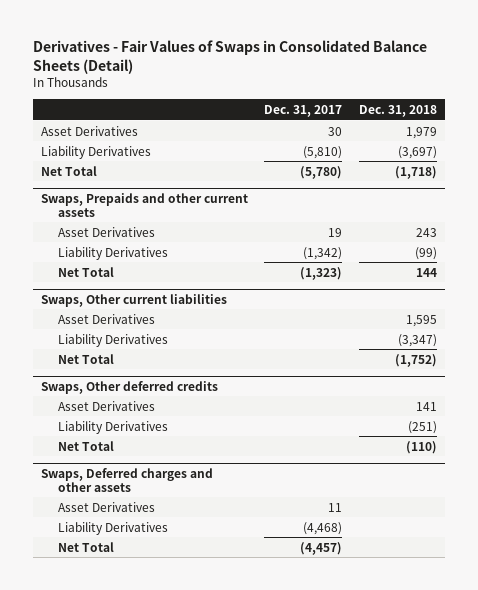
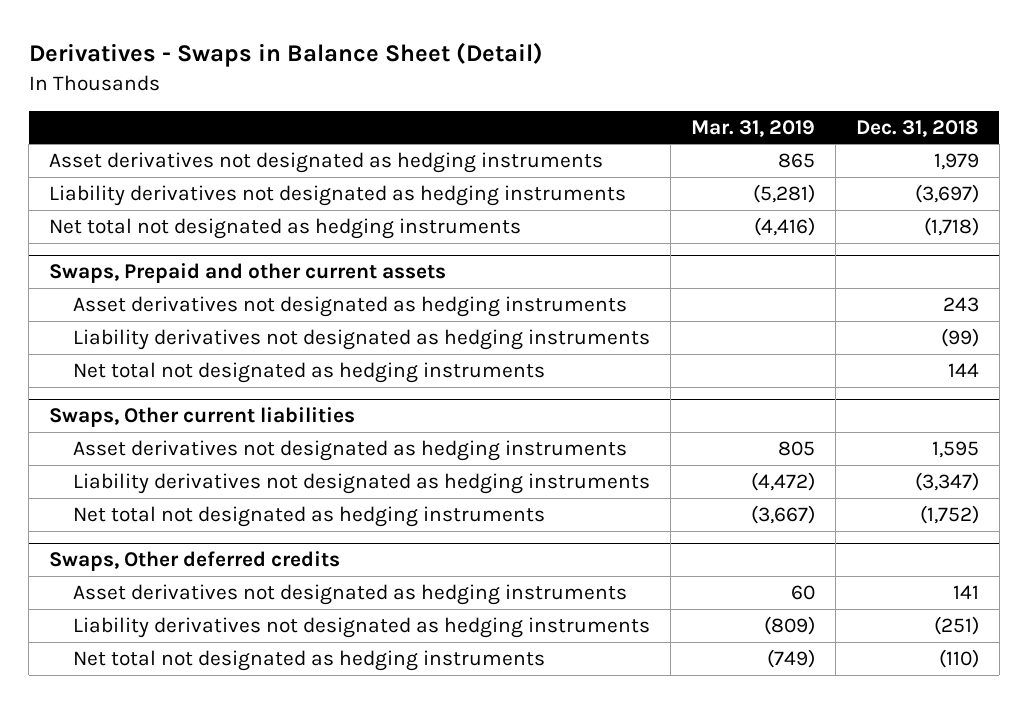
[32,39,427,74] Derivatives - Fair Values of Swaps in Consolidated Balance Sheets (Detail) -> [28,42,543,68] Derivatives - Swaps in Balance Sheet (Detail)
[264,104,343,117] Dec. 31, 2017 -> none
none -> [691,119,816,137] Mar. 31, 2019
[40,125,138,136] Asset Derivatives -> [48,151,603,173] Asset derivatives not designated as hedging instruments
[40,145,151,159] Liability Derivatives -> [48,184,626,206] Liability derivatives not designated as hedging instruments
[40,165,97,176] Net Total -> [48,217,521,239] Net total not designated as hedging instruments
[40,192,248,217] Swaps, Prepaids and other current assets -> [48,263,446,284] Swaps, Prepaid and other current assets
[58,226,156,237] Asset Derivatives -> [73,295,628,317] Asset derivatives not designated as hedging instruments
[58,246,169,260] Liability Derivatives -> [73,328,651,350] Liability derivatives not designated as hedging instruments
[58,266,115,277] Net Total -> [73,361,546,383] Net total not designated as hedging instruments
[58,313,156,324] Asset Derivatives -> [73,439,628,461] Asset derivatives not designated as hedging instruments
[58,333,169,347] Liability Derivatives -> [73,472,651,494] Liability derivatives not designated as hedging instruments
[58,353,115,364] Net Total -> [73,505,546,527] Net total not designated as hedging instruments
[40,467,213,492] Swaps, Deferred charges and other assets -> none
[58,501,156,512] Asset Derivatives -> none
[58,521,169,535] Liability Derivatives -> none
[58,541,115,552] Net Total -> none
[58,400,156,411] Asset Derivatives -> [73,583,628,605] Asset derivatives not designated as hedging instruments
[58,420,169,434] Liability Derivatives -> [73,616,651,638] Liability derivatives not designated as hedging instruments
[58,440,115,451] Net Total -> [73,649,546,671] Net total not designated as hedging instruments

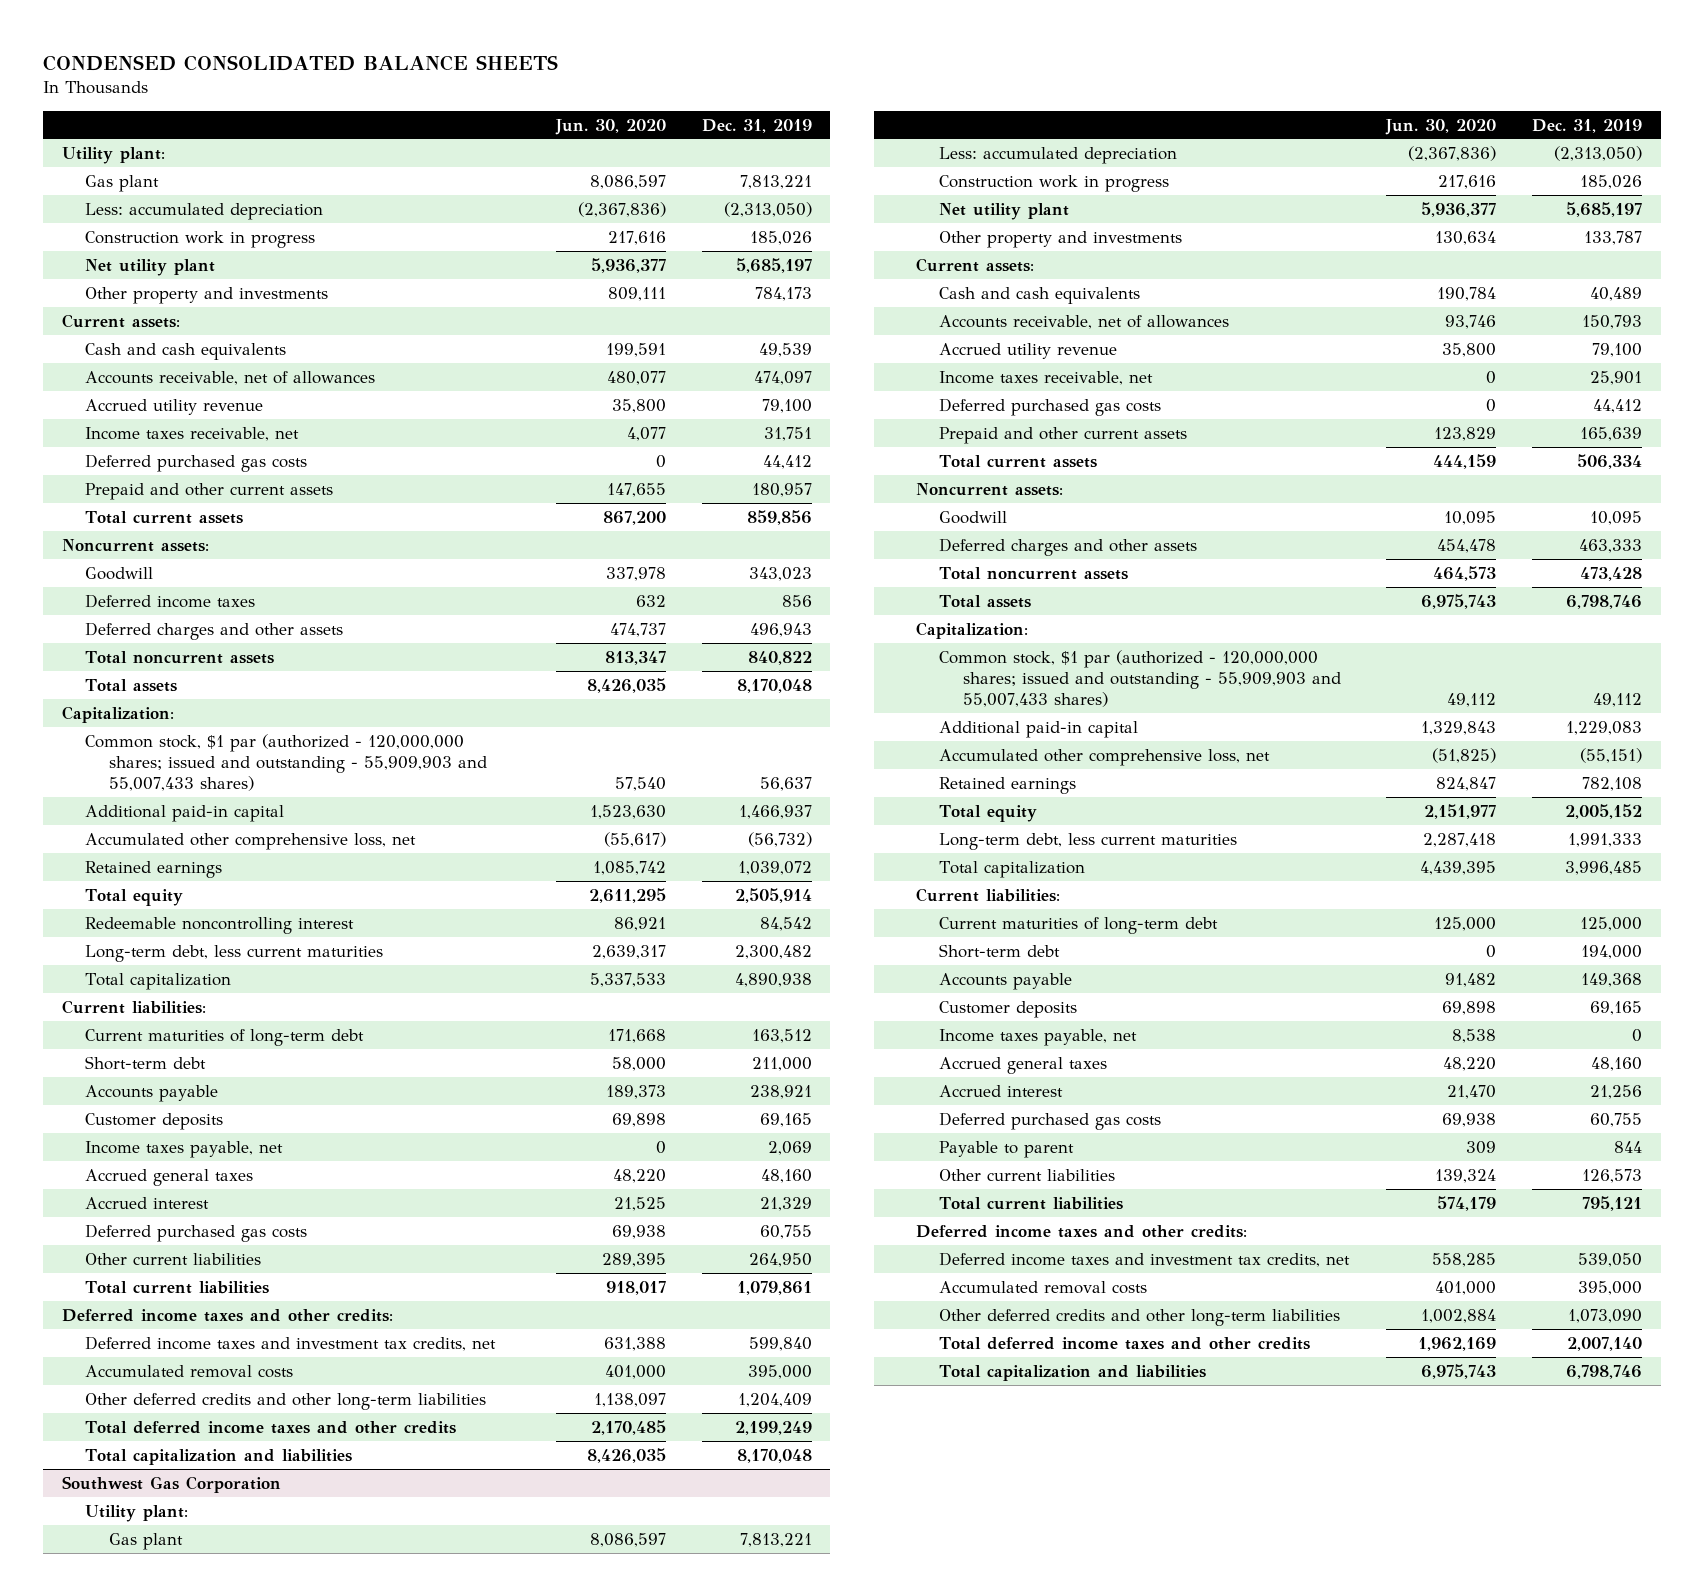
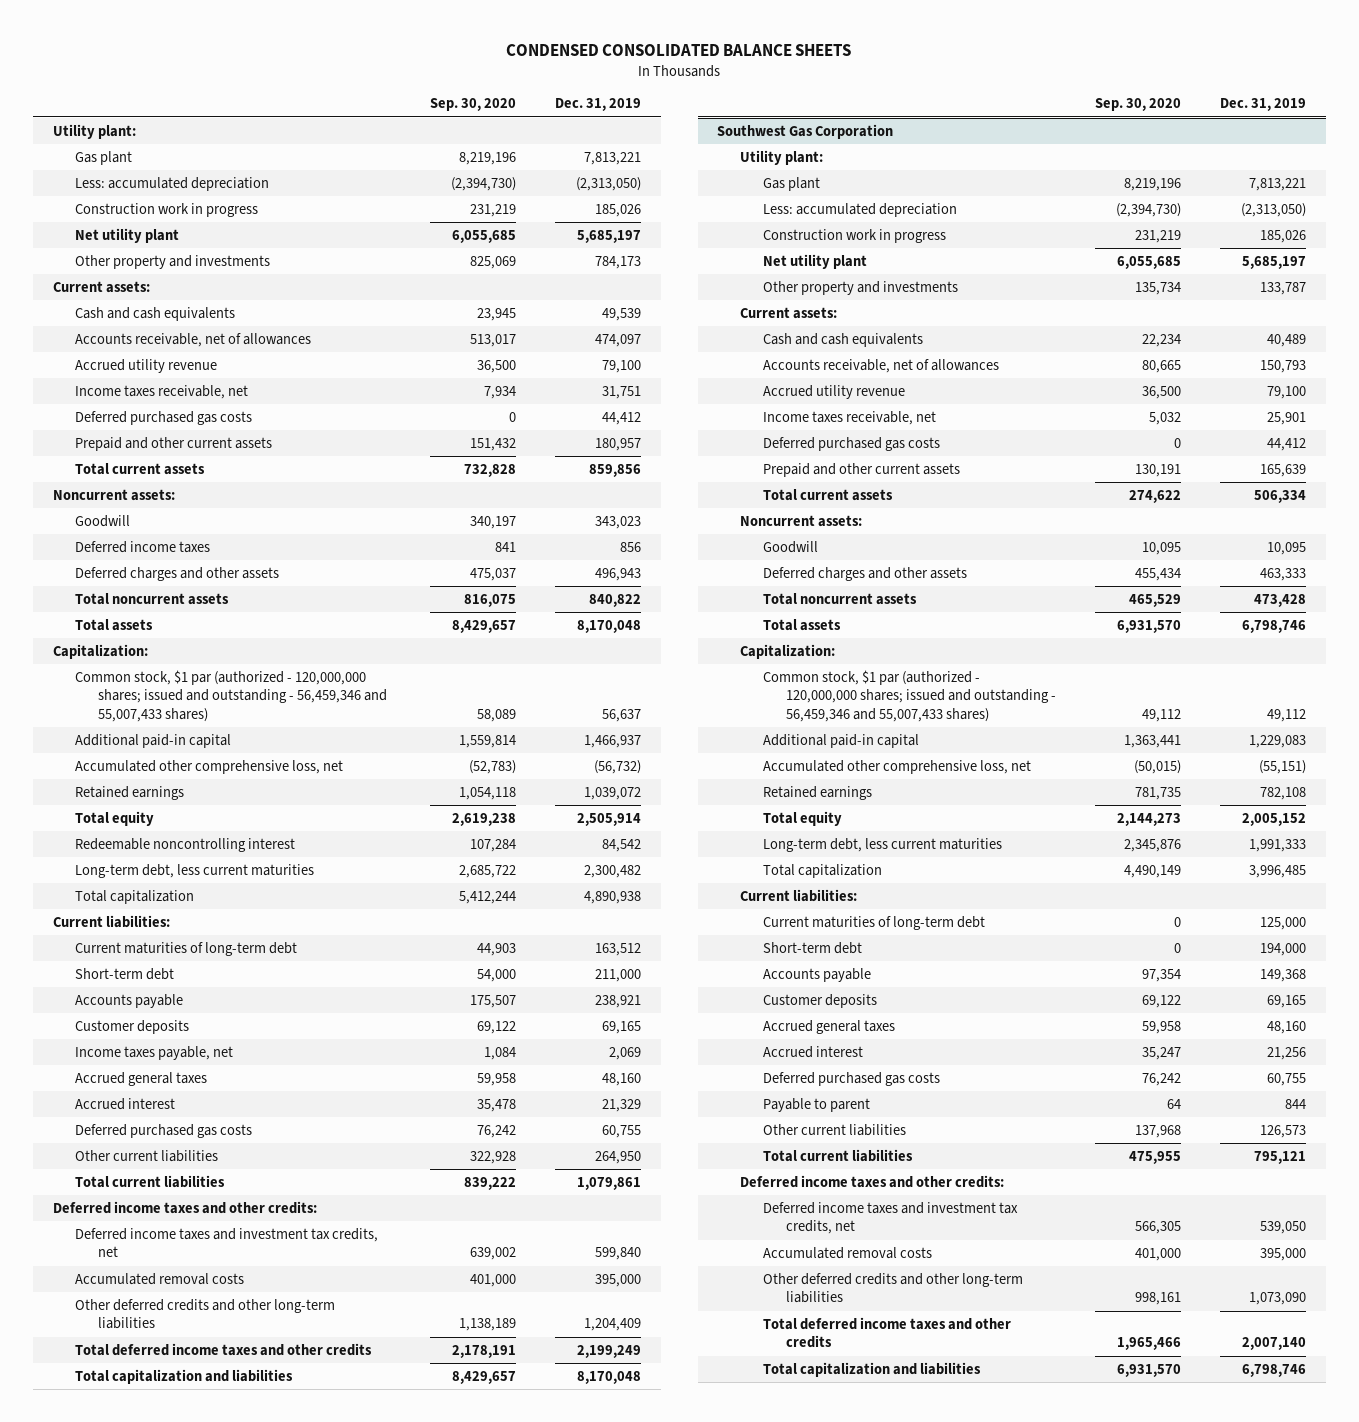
[554,118,666,135] Jun. 30, 2020 -> none
none -> [430,98,517,112] Sep. 30, 2020
[85,733,488,792] Common stock, $1 par (authorized - 120,000,000 shares; issued and outstanding - 55,909,903 and 55,007,433 shares) -> [75,670,388,722] Common stock, $1 par (authorized - 120,000,000 shares; issued and outstanding - 56,459,346 and 55,007,433 shares)
[939,649,1342,708] Common stock, $1 par (authorized - 120,000,000 shares; issued and outstanding - 55,909,903 and 55,007,433 shares) -> [763,670,1057,722] Common stock, $1 par (authorized - 120,000,000 shares; issued and outstanding - 56,459,346 and 55,007,433 shares)
[939,1028,1138,1046] Income taxes payable, net -> none

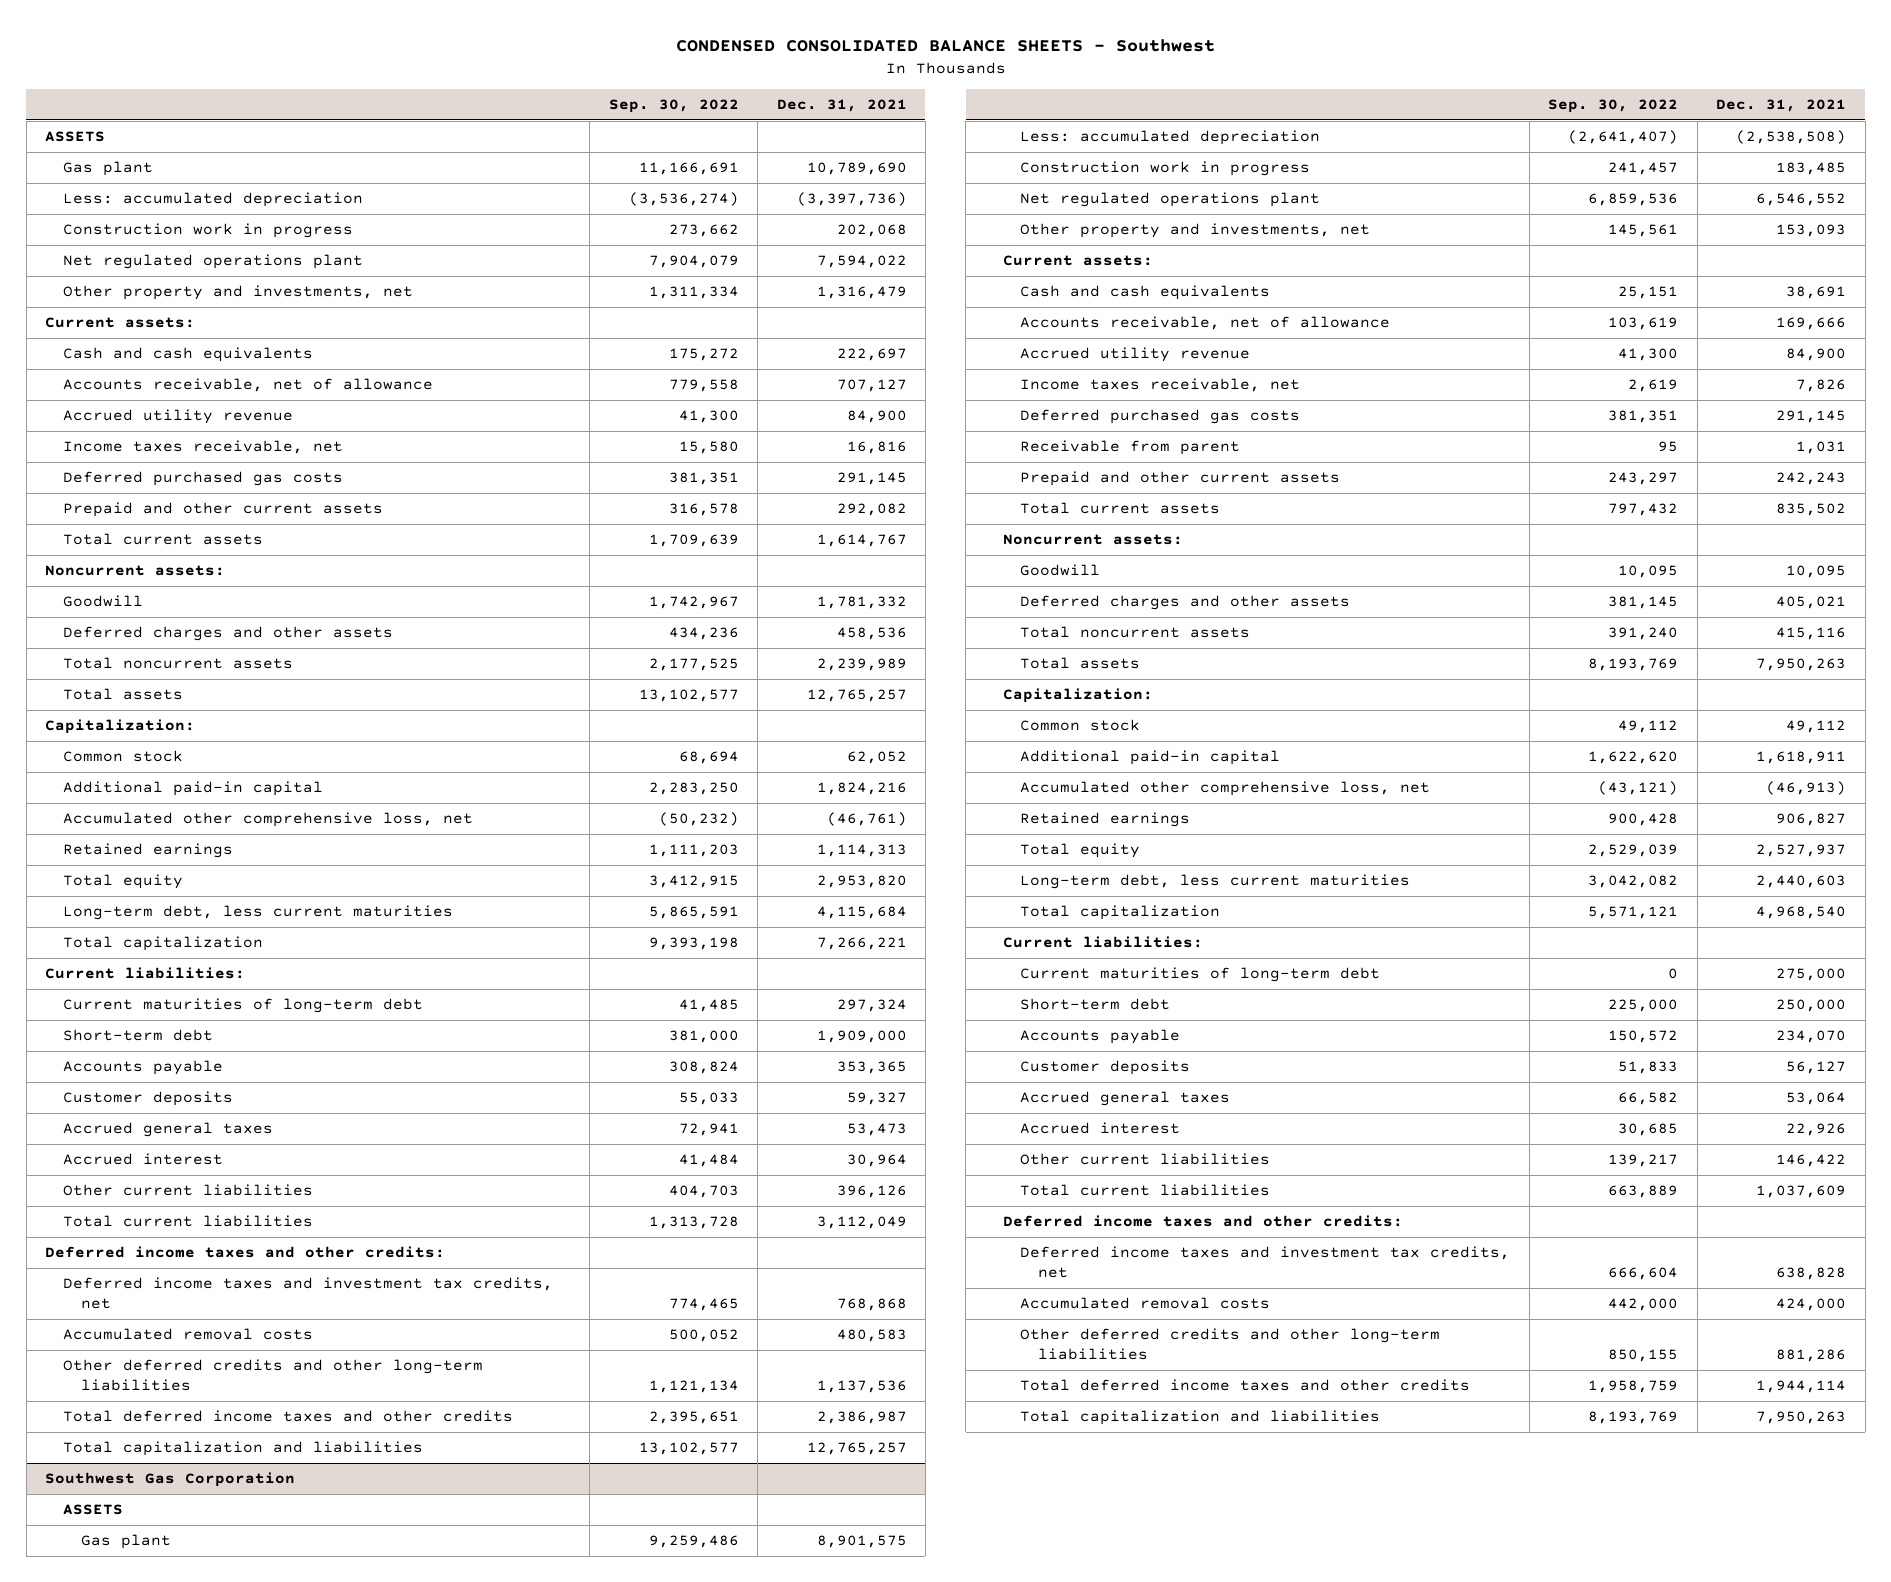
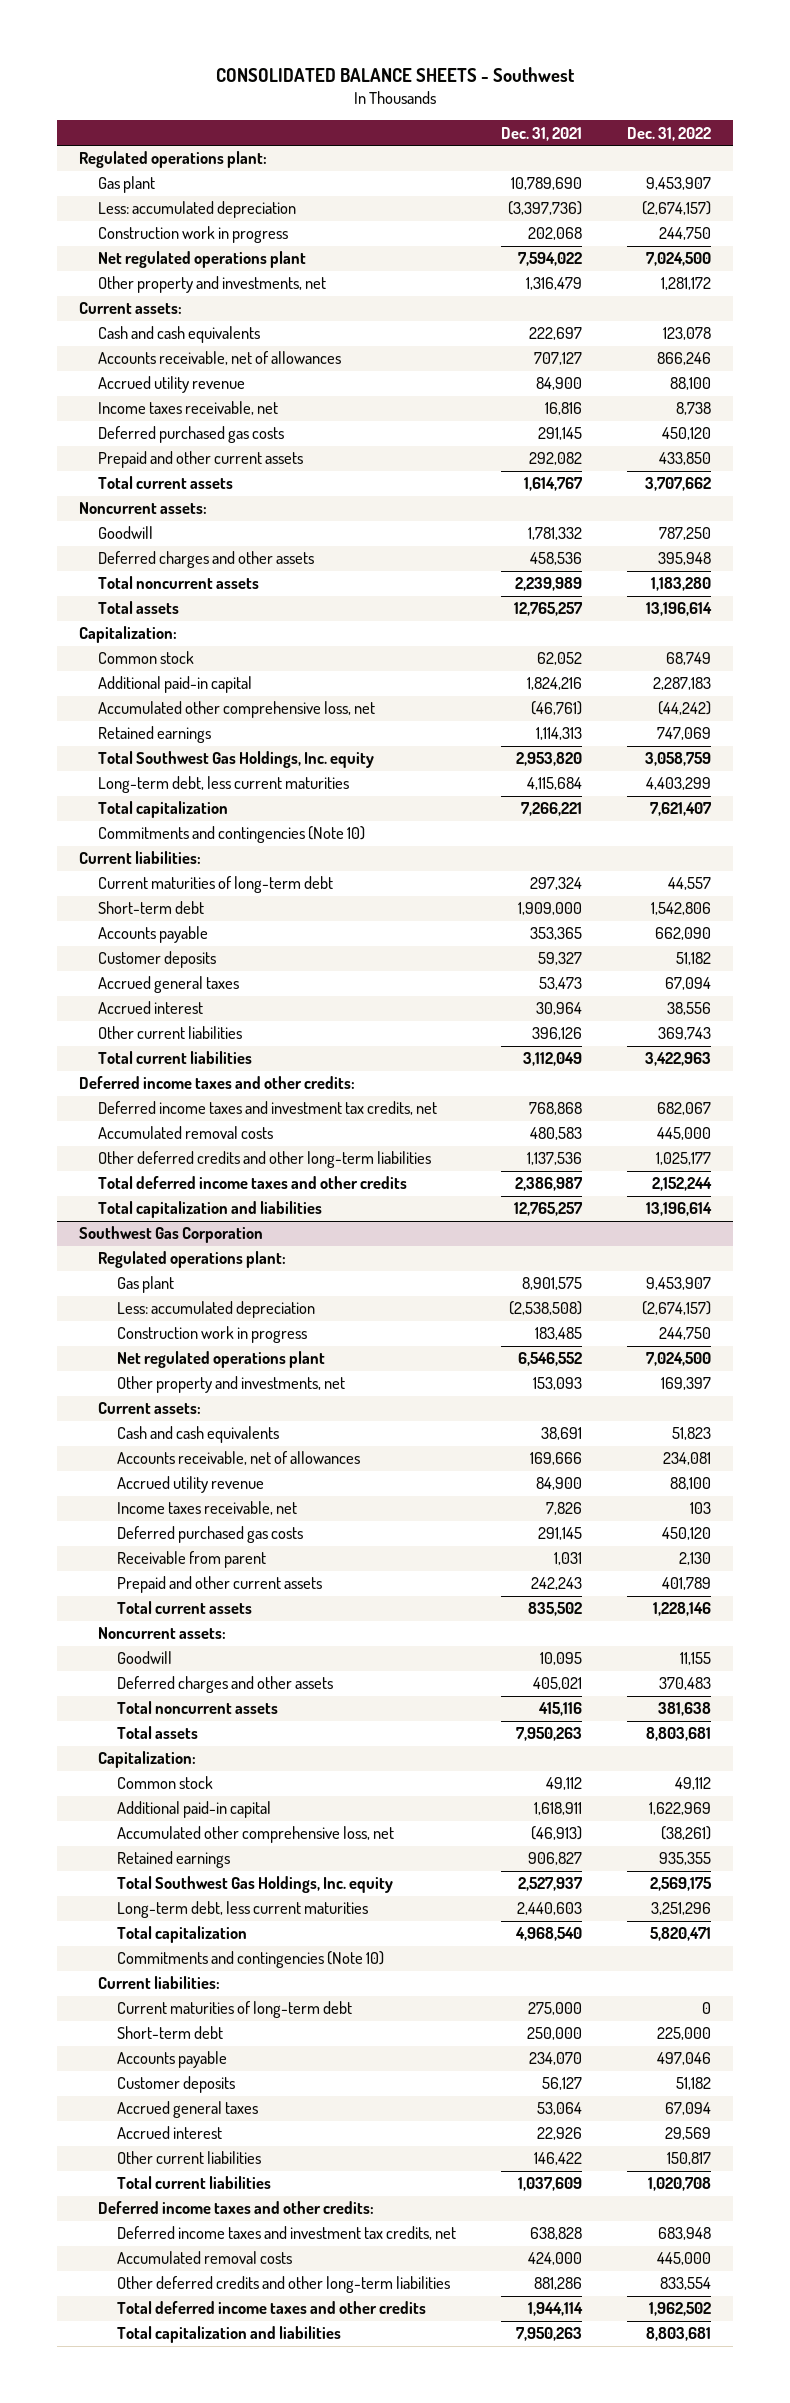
[675,39,1215,53] CONDENSED CONSOLIDATED BALANCE SHEETS - Southwest -> [216,67,576,83] CONSOLIDATED BALANCE SHEETS - Southwest
[608,99,739,114] Sep. 30, 2022 -> none
none -> [627,126,712,141] Dec. 31, 2022
[45,131,106,143] ASSETS -> none
none -> [79,151,268,169] Regulated operations plant:
[62,378,433,393] Accounts receivable, net of allowance -> [98,351,342,366] Accounts receivable, net of allowances
[62,874,183,890] Total equity -> [98,751,375,769] Total Southwest Gas Holdings, Inc. equity
none -> [98,826,366,844] Commitments and contingencies (Note 10)
[62,1504,123,1516] ASSETS -> none
none -> [98,1251,287,1269] Regulated operations plant:
[1020,316,1391,331] Accounts receivable, net of allowance -> [117,1451,361,1466] Accounts receivable, net of allowances
[1020,843,1141,859] Total equity -> [117,1876,394,1894] Total Southwest Gas Holdings, Inc. equity
none -> [117,1951,385,1969] Commitments and contingencies (Note 10)

